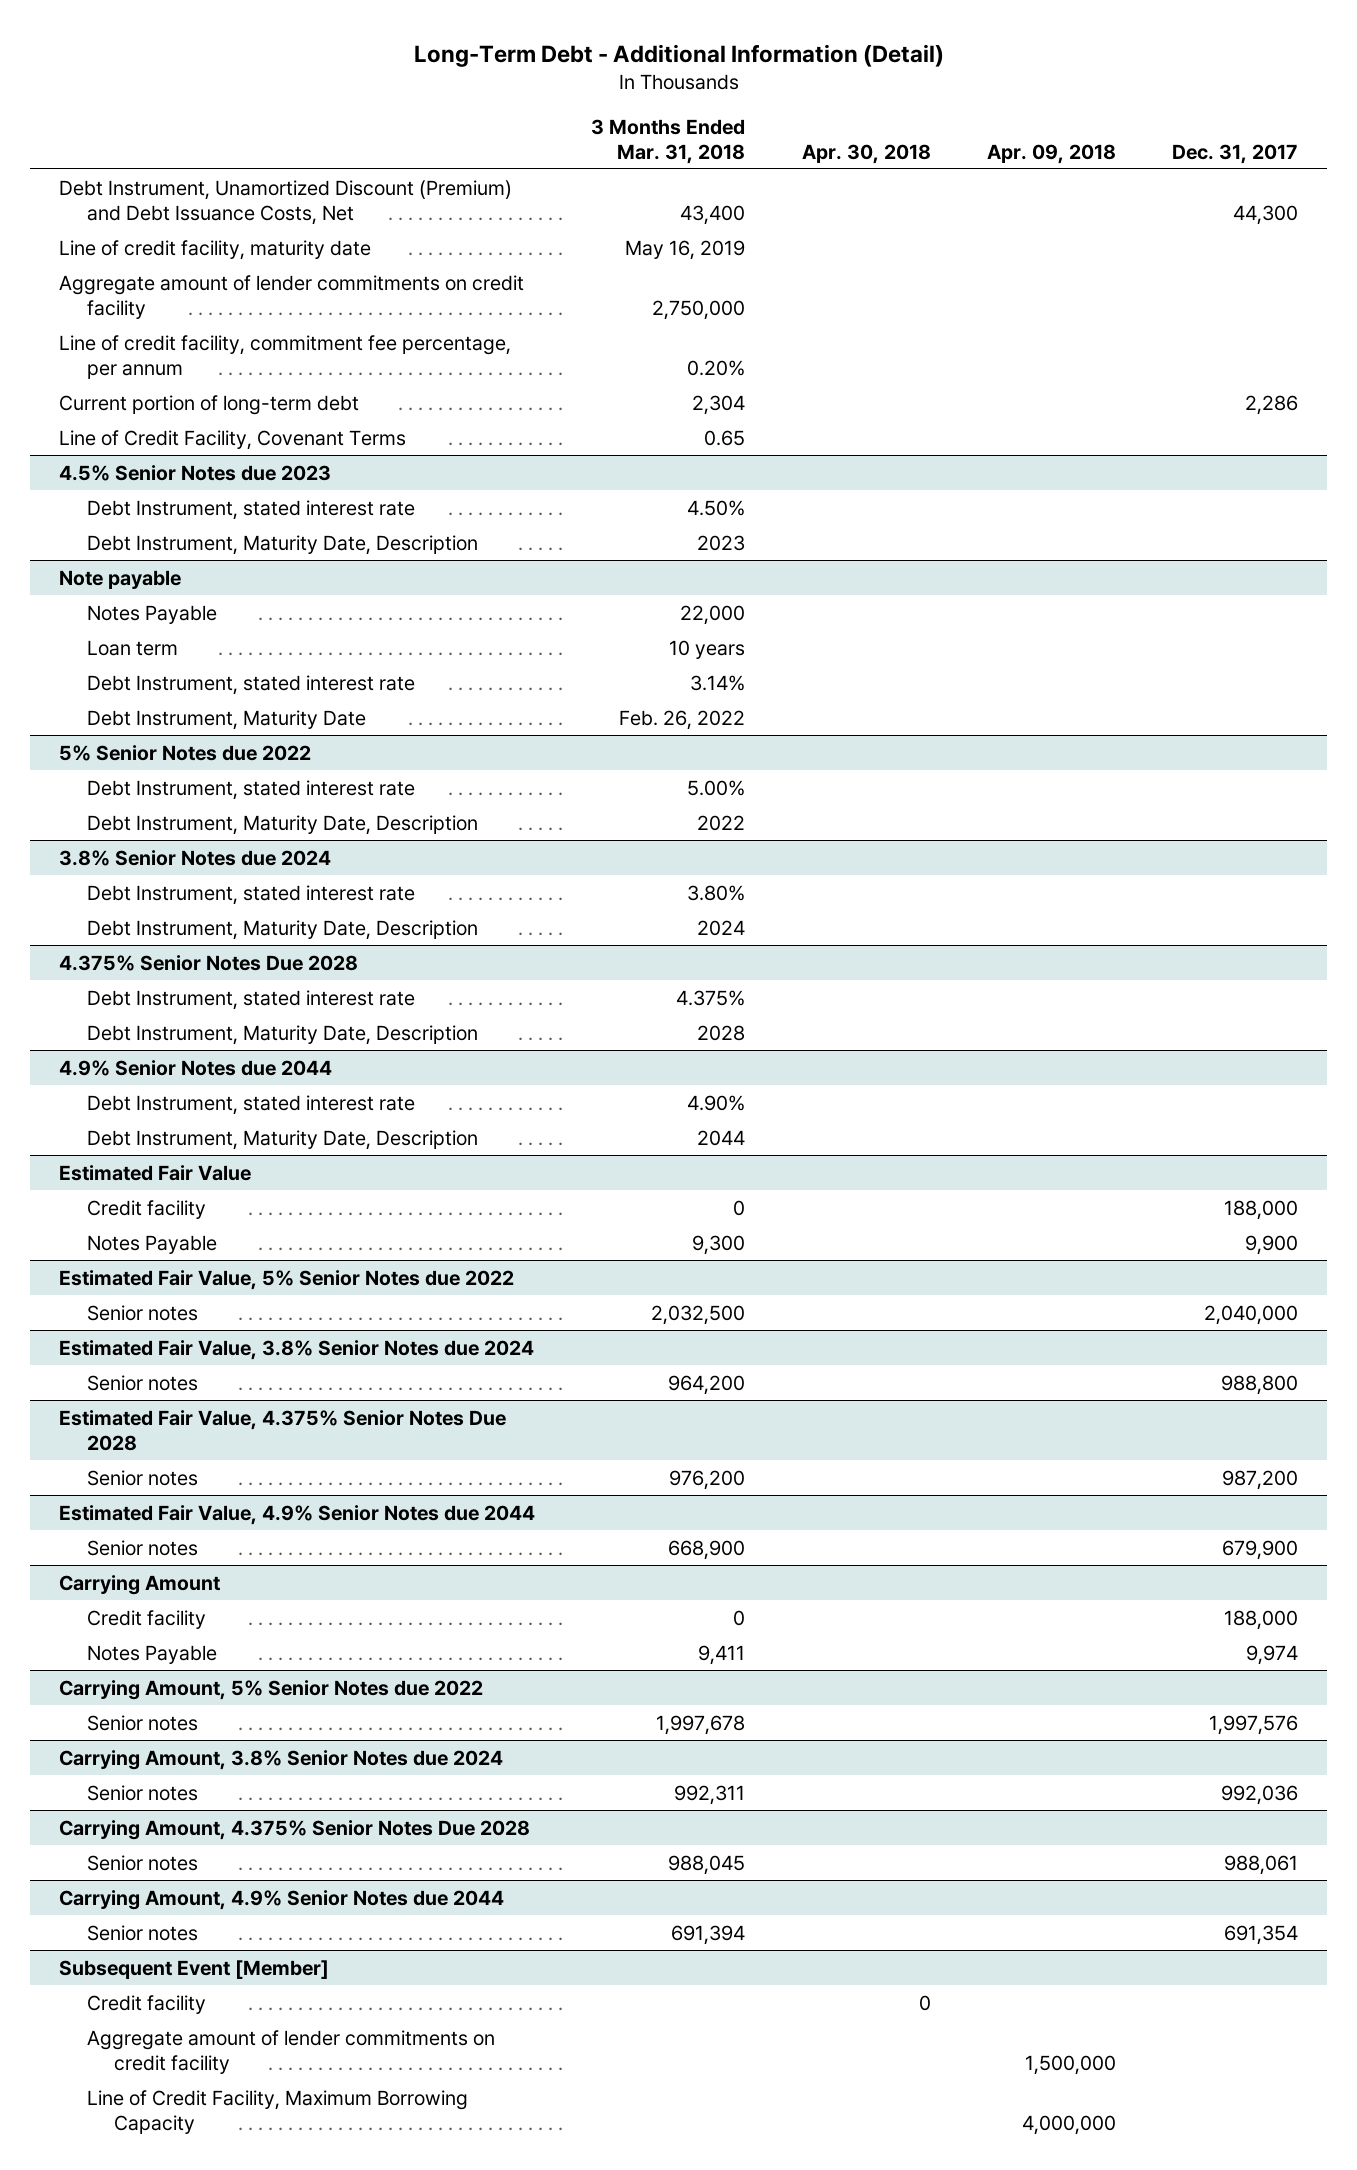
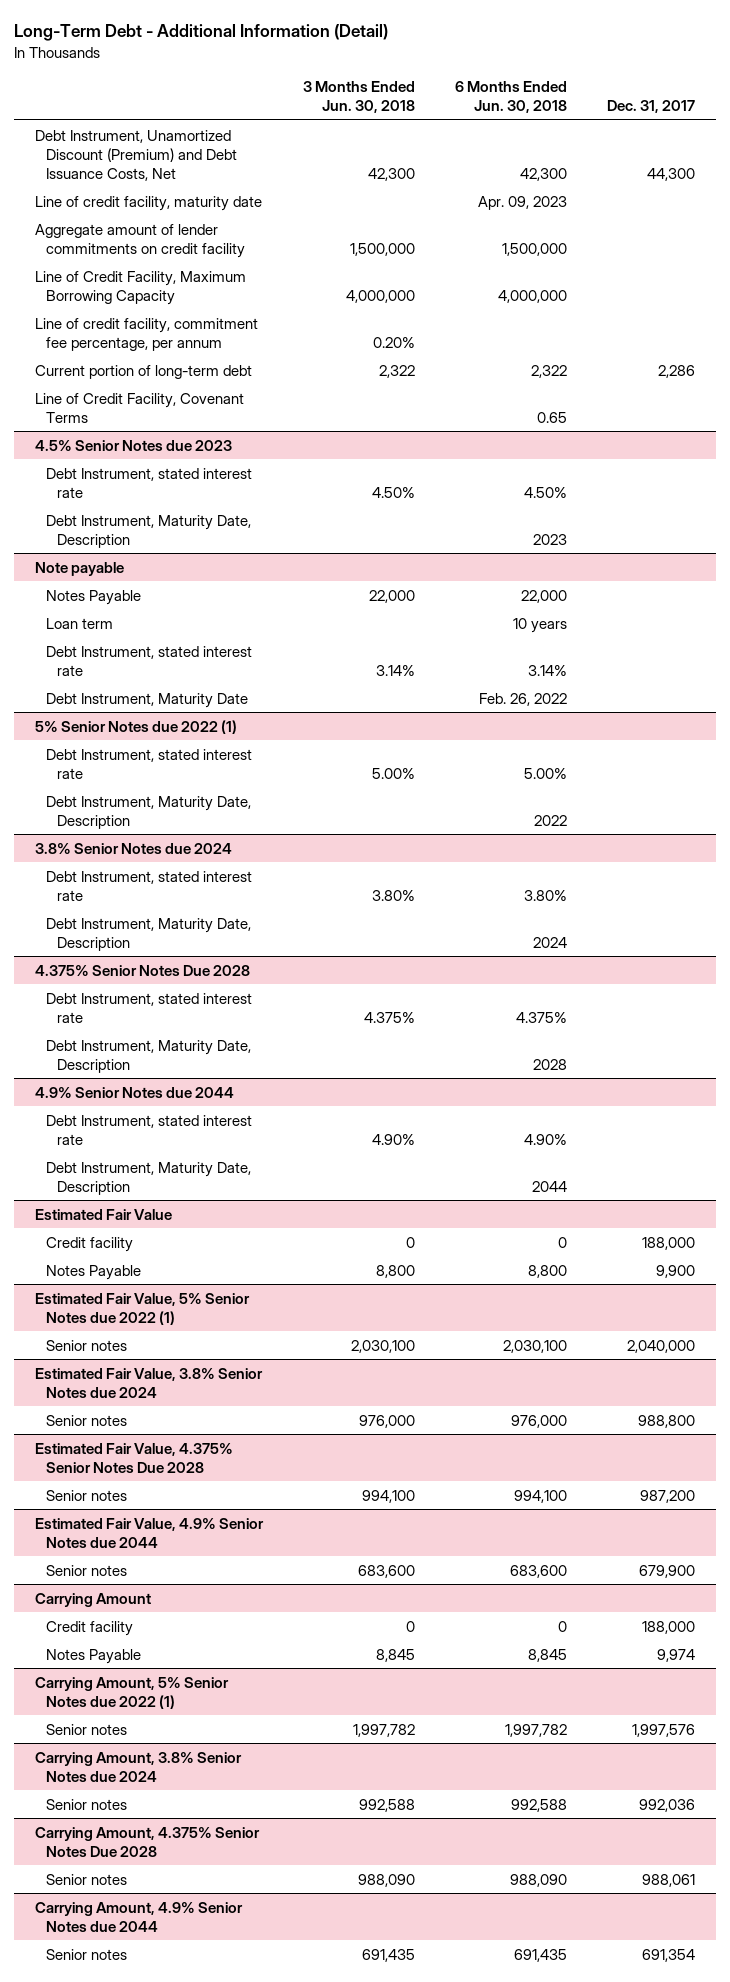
[591,118,746,164] 3 Months Ended Mar. 31, 2018 -> none
[801,143,931,164] Apr. 30, 2018 -> none
[986,143,1116,164] Apr. 09, 2018 -> none
none -> [302,81,415,113] 3 Months Ended Jun. 30, 2018
none -> [455,81,568,113] 6 Months Ended Jun. 30, 2018
none -> [34,270,246,305] Line of Credit Facility, Maximum Borrowing Capacity
[58,744,311,761] 5% Senior Notes due 2022 -> [34,719,237,734] 5% Senior Notes due 2022 (1)
[58,1269,514,1290] Estimated Fair Value, 5% Senior Notes due 2022 -> [34,1292,250,1325] Estimated Fair Value, 5% Senior Notes due 2022 (1)
[58,1679,483,1700] Carrying Amount, 5% Senior Notes due 2022 -> [34,1676,229,1709] Carrying Amount, 5% Senior Notes due 2022 (1)
[58,1959,329,1979] Subsequent Event [Member] -> none
[86,1994,206,2014] Credit facility -> none
[86,2029,495,2074] Aggregate amount of lender commitments on credit facility -> none
[86,2089,468,2134] Line of Credit Facility, Maximum Borrowing Capacity -> none

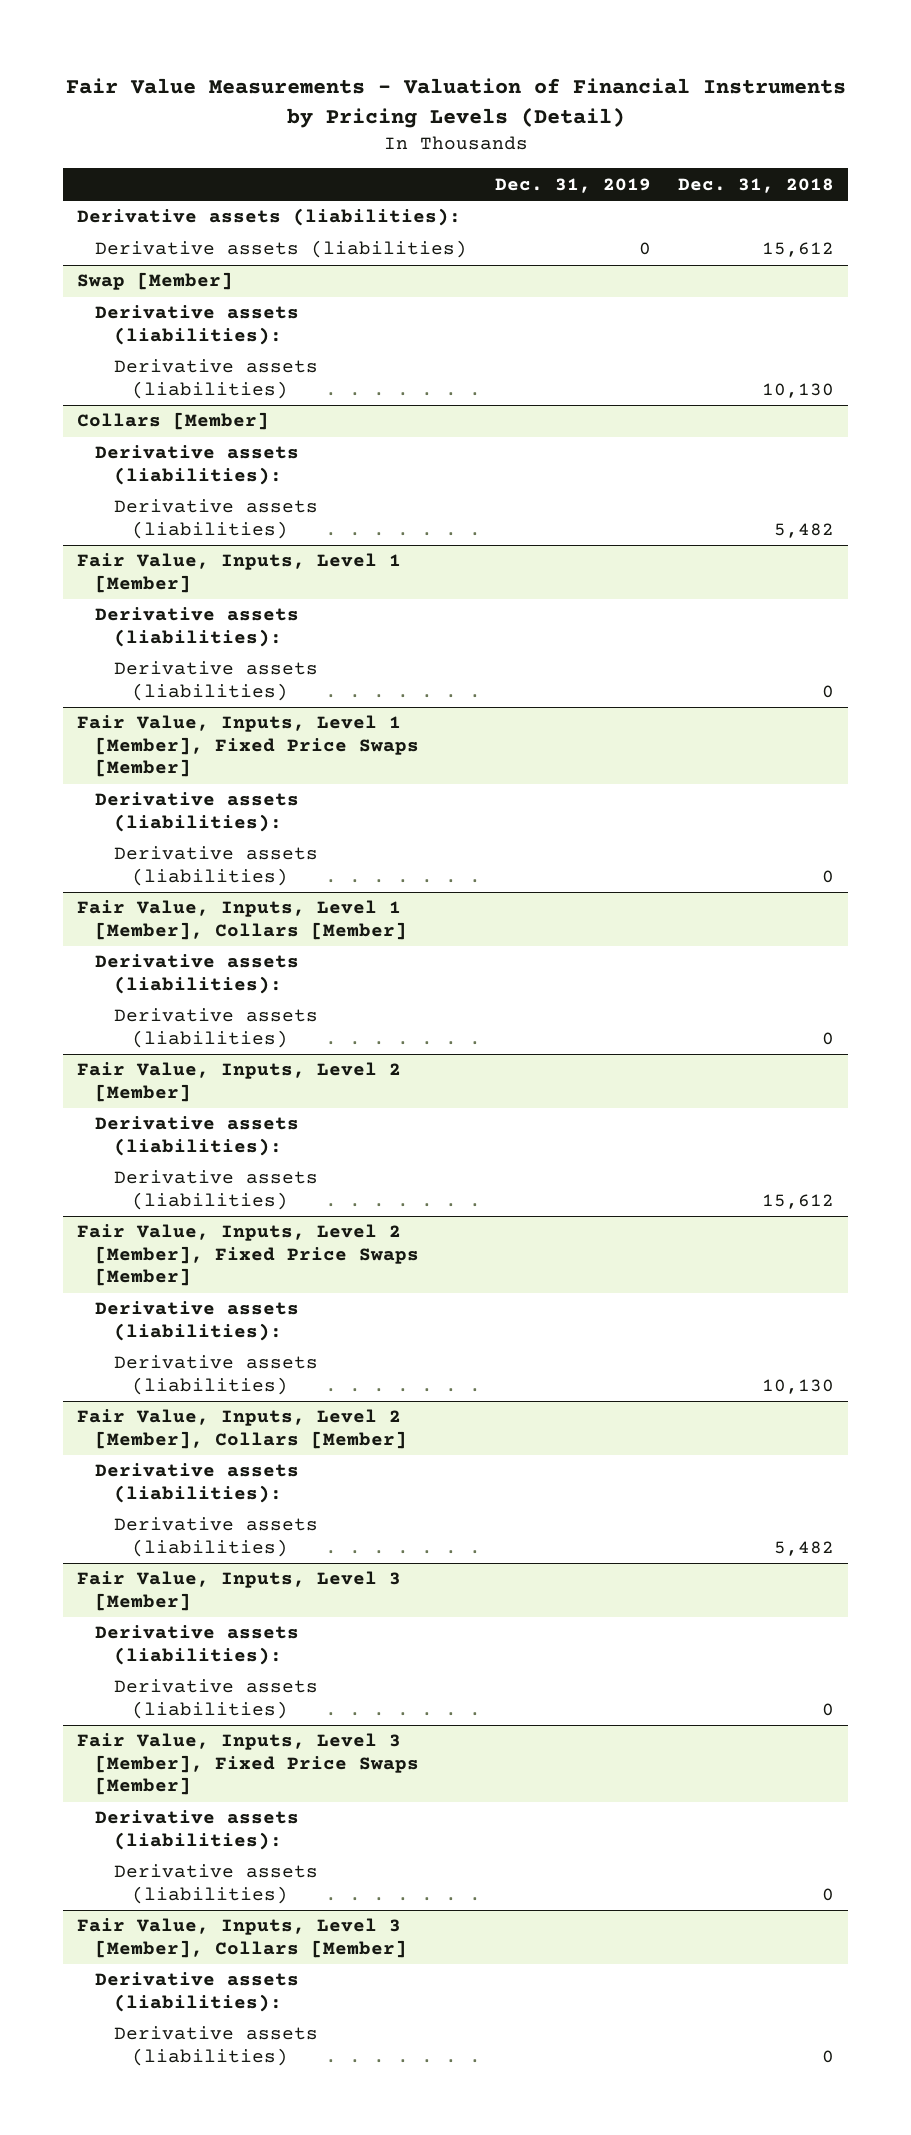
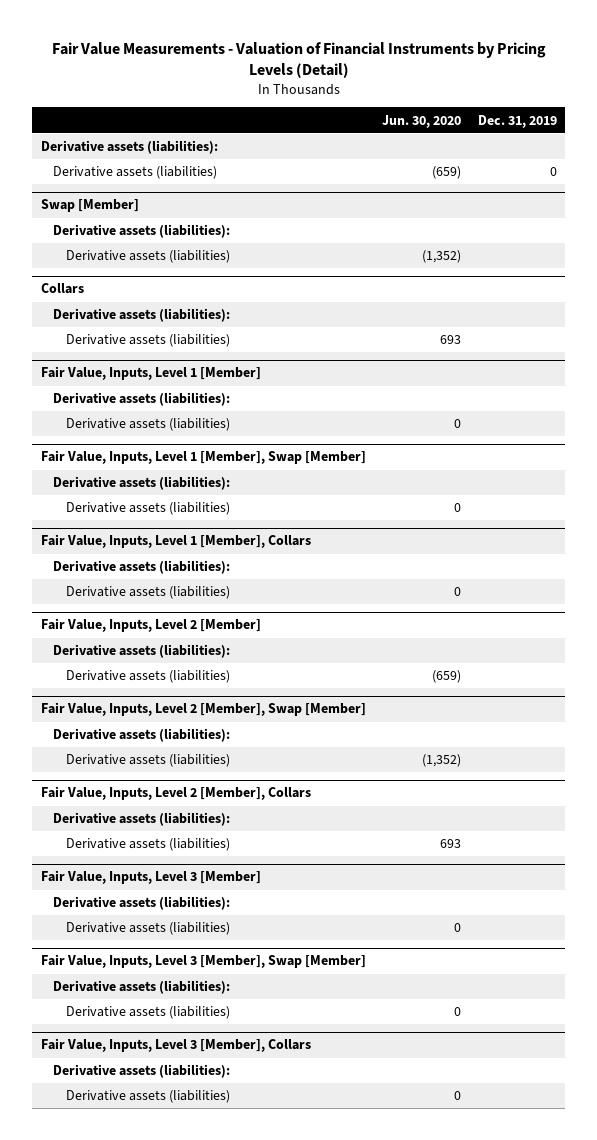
[678,177,835,193] Dec. 31, 2018 -> none
none -> [382,114,462,128] Jun. 30, 2020
[77,412,270,431] Collars [Member] -> [40,283,84,295] Collars
[77,715,420,778] Fair Value, Inputs, Level 1 [Member], Fixed Price Swaps [Member] -> [40,450,366,465] Fair Value, Inputs, Level 1 [Member], Swap [Member]
[77,900,408,940] Fair Value, Inputs, Level 1 [Member], Collars [Member] -> [40,534,311,549] Fair Value, Inputs, Level 1 [Member], Collars
[77,1224,420,1287] Fair Value, Inputs, Level 2 [Member], Fixed Price Swaps [Member] -> [40,702,366,717] Fair Value, Inputs, Level 2 [Member], Swap [Member]
[77,1409,408,1449] Fair Value, Inputs, Level 2 [Member], Collars [Member] -> [40,786,311,801] Fair Value, Inputs, Level 2 [Member], Collars
[77,1733,420,1796] Fair Value, Inputs, Level 3 [Member], Fixed Price Swaps [Member] -> [40,954,366,969] Fair Value, Inputs, Level 3 [Member], Swap [Member]
[77,1918,408,1958] Fair Value, Inputs, Level 3 [Member], Collars [Member] -> [40,1038,311,1053] Fair Value, Inputs, Level 3 [Member], Collars

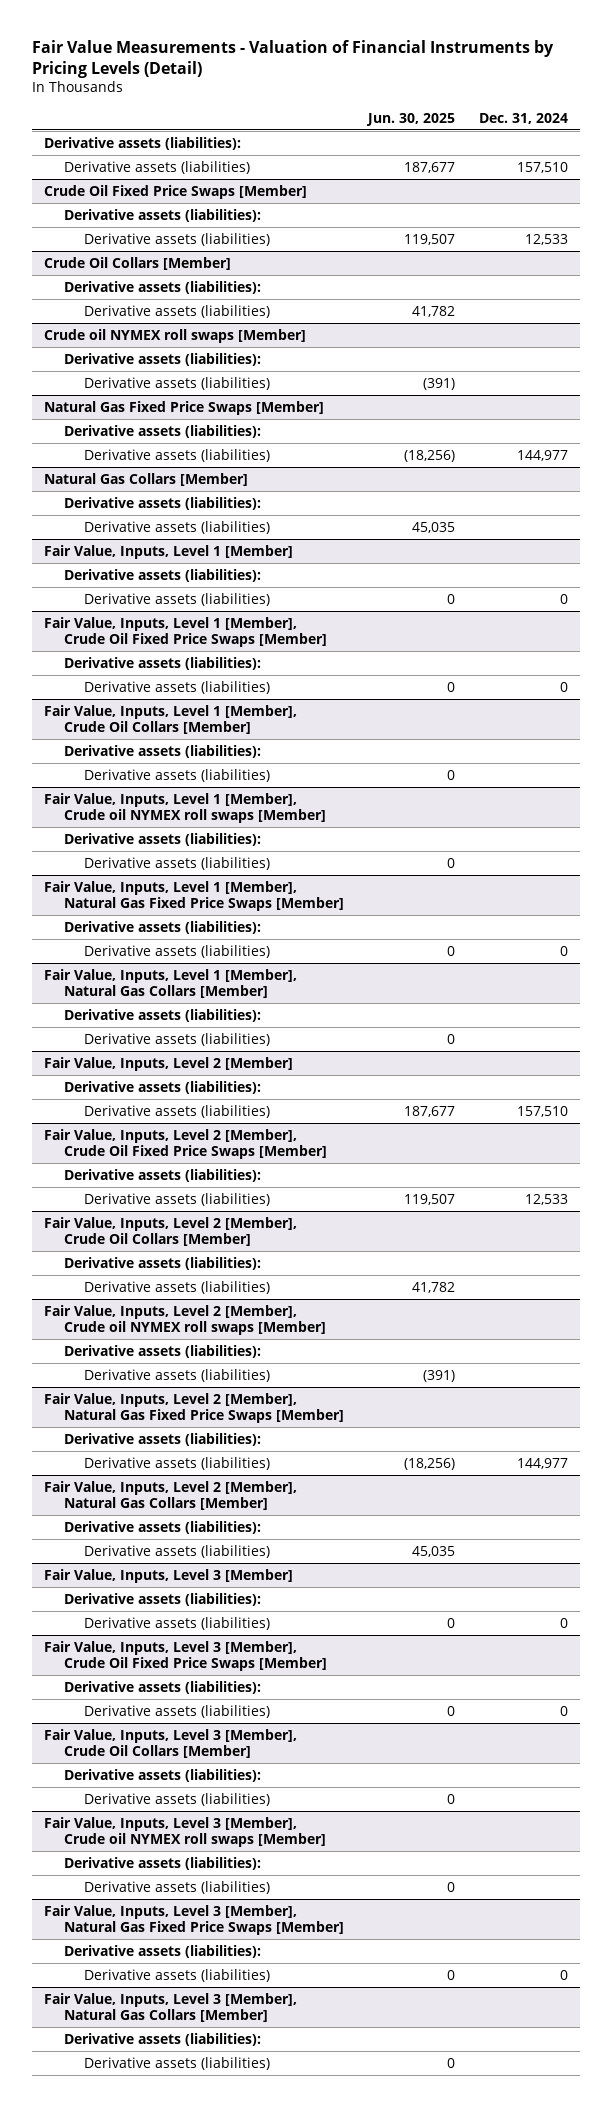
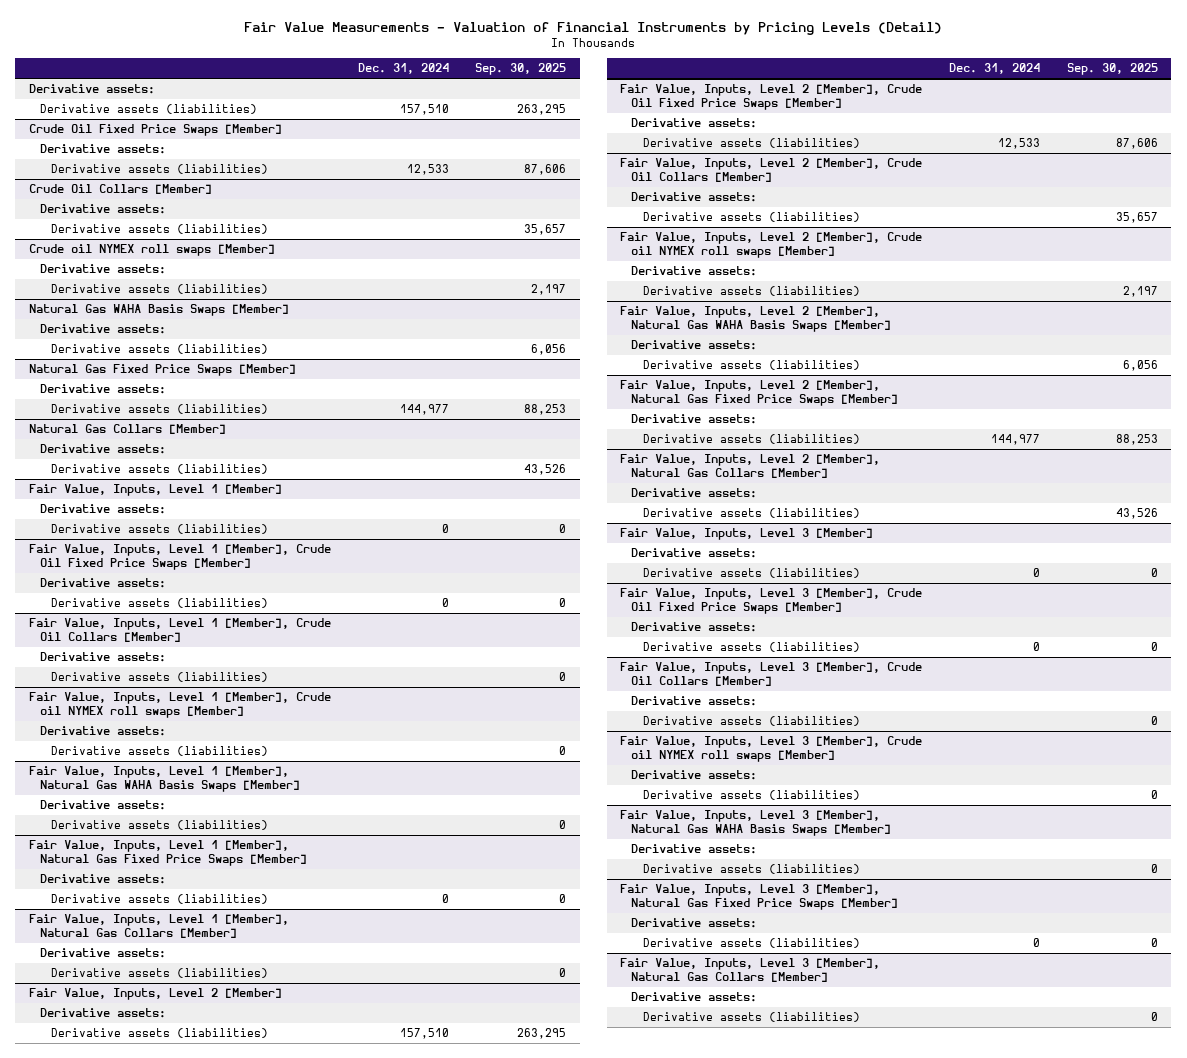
[365,112,455,126] Jun. 30, 2025 -> none
none -> [475,63,567,76] Sep. 30, 2025
[43,136,241,150] Derivative assets (liabilities): -> [28,84,155,95] Derivative assets:
[64,208,262,222] Derivative assets (liabilities): -> [39,144,166,155] Derivative assets:
[64,280,262,294] Derivative assets (liabilities): -> [39,204,166,215] Derivative assets:
[64,352,262,366] Derivative assets (liabilities): -> [39,264,166,275] Derivative assets:
none -> [28,304,289,317] Natural Gas WAHA Basis Swaps [Member]
none -> [39,324,166,335] Derivative assets:
none -> [51,344,269,355] Derivative assets (liabilities)
[64,424,262,438] Derivative assets (liabilities): -> [39,384,166,395] Derivative assets:
[64,496,262,510] Derivative assets (liabilities): -> [39,444,166,455] Derivative assets:
[64,568,262,582] Derivative assets (liabilities): -> [39,504,166,515] Derivative assets:
[64,656,262,670] Derivative assets (liabilities): -> [39,578,166,589] Derivative assets:
[64,744,262,758] Derivative assets (liabilities): -> [39,652,166,663] Derivative assets:
[64,832,262,846] Derivative assets (liabilities): -> [39,726,166,737] Derivative assets:
none -> [28,766,300,793] Fair Value, Inputs, Level 1 [Member], Natural Gas WAHA Basis Swaps [Member]
none -> [39,800,166,811] Derivative assets:
none -> [51,820,269,831] Derivative assets (liabilities)
[64,920,262,934] Derivative assets (liabilities): -> [39,874,166,885] Derivative assets:
[64,1008,262,1022] Derivative assets (liabilities): -> [39,948,166,959] Derivative assets:
[64,1080,262,1094] Derivative assets (liabilities): -> [39,1008,166,1019] Derivative assets:
[64,1168,262,1182] Derivative assets (liabilities): -> [631,118,758,129] Derivative assets:
[64,1256,262,1270] Derivative assets (liabilities): -> [631,192,758,203] Derivative assets:
[64,1344,262,1358] Derivative assets (liabilities): -> [631,266,758,277] Derivative assets:
none -> [620,306,892,333] Fair Value, Inputs, Level 2 [Member], Natural Gas WAHA Basis Swaps [Member]
none -> [631,340,758,351] Derivative assets:
none -> [642,360,860,371] Derivative assets (liabilities)
[64,1432,262,1446] Derivative assets (liabilities): -> [631,414,758,425] Derivative assets:
[64,1520,262,1534] Derivative assets (liabilities): -> [631,488,758,499] Derivative assets:
[64,1592,262,1606] Derivative assets (liabilities): -> [631,548,758,559] Derivative assets:
[64,1680,262,1694] Derivative assets (liabilities): -> [631,622,758,633] Derivative assets:
[64,1768,262,1782] Derivative assets (liabilities): -> [631,696,758,707] Derivative assets:
[64,1856,262,1870] Derivative assets (liabilities): -> [631,770,758,781] Derivative assets:
none -> [620,810,892,837] Fair Value, Inputs, Level 3 [Member], Natural Gas WAHA Basis Swaps [Member]
none -> [631,844,758,855] Derivative assets:
none -> [642,864,860,875] Derivative assets (liabilities)
[64,1944,262,1958] Derivative assets (liabilities): -> [631,918,758,929] Derivative assets:
[64,2032,262,2046] Derivative assets (liabilities): -> [631,992,758,1003] Derivative assets:

